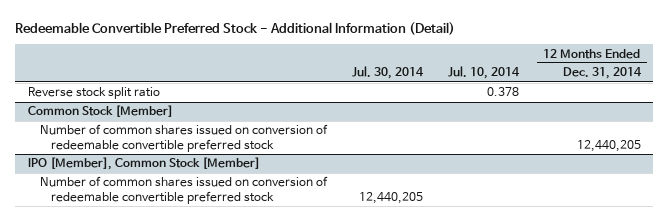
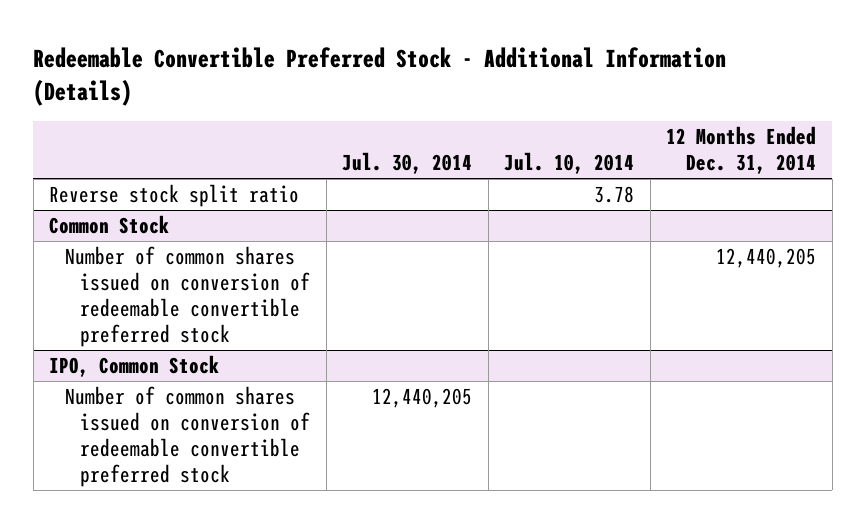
[15,21,456,35] Redeemable Convertible Preferred Stock - Additional Information (Detail) -> [33,46,727,106] Redeemable Convertible Preferred Stock - Additional Information (Details)
[486,87,519,97] 0.378 -> [594,186,635,204] 3.78
[27,105,173,118] Common Stock [Member] -> [49,215,170,235] Common Stock
[27,157,260,171] IPO [Member], Common Stock [Member] -> [49,355,220,378] IPO, Common Stock

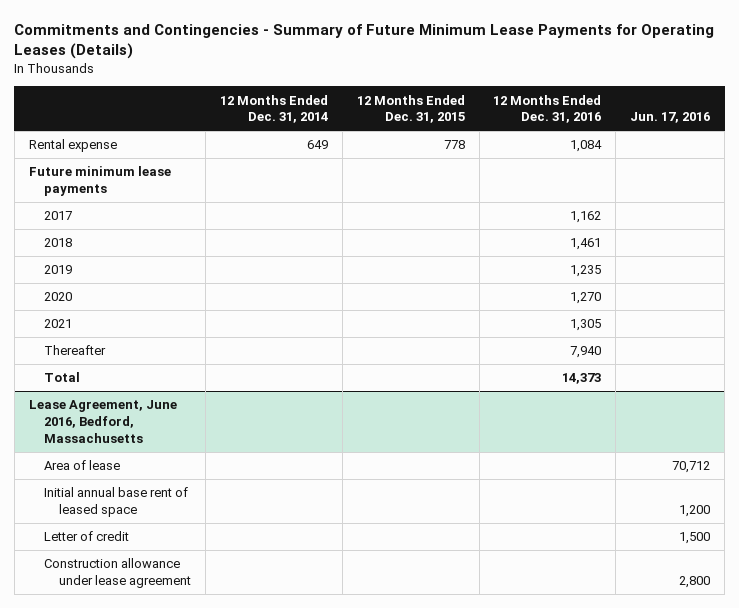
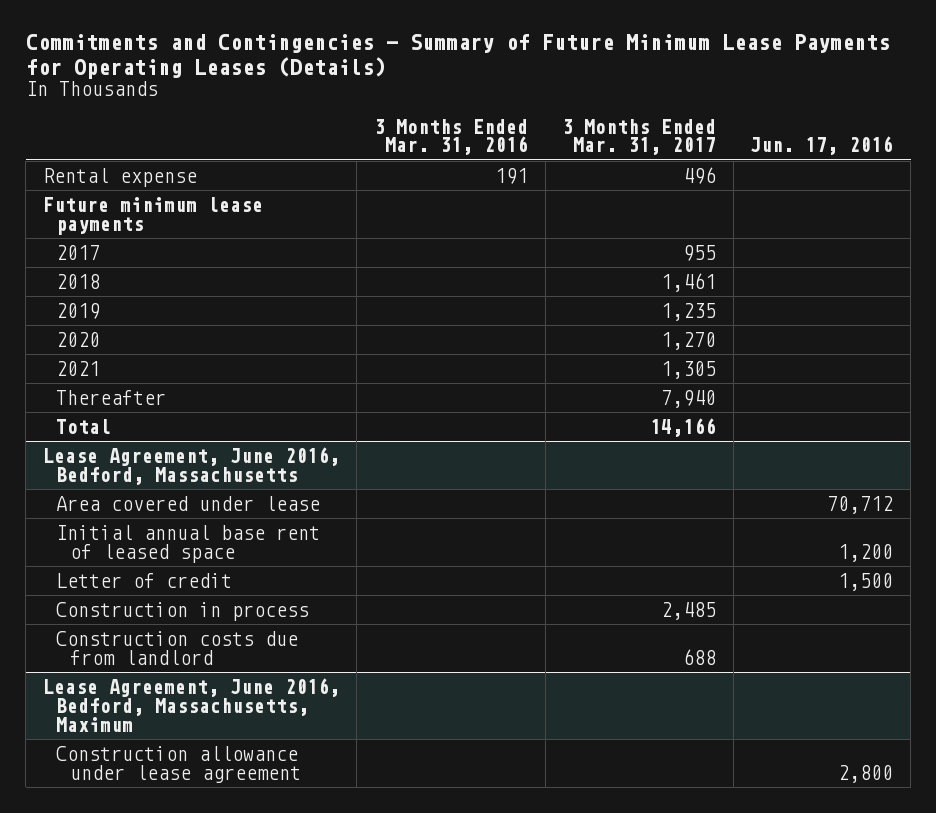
[219,94,328,124] 12 Months Ended Dec. 31, 2014 -> none
[356,94,465,124] 12 Months Ended Dec. 31, 2015 -> none
[493,94,602,124] 12 Months Ended Dec. 31, 2016 -> none
none -> [374,118,529,156] 3 Months Ended Mar. 31, 2016
none -> [562,118,717,156] 3 Months Ended Mar. 31, 2017
[43,460,120,471] Area of lease -> [56,495,321,511] Area covered under lease
[43,558,191,589] Construction allowance under lease agreement -> none
none -> [56,601,310,621] Construction in process
none -> [56,630,299,665] Construction costs due from landlord
none -> [42,677,340,732] Lease Agreement, June 2016, Bedford, Massachusetts, Maximum
none -> [56,745,301,783] Construction allowance under lease agreement

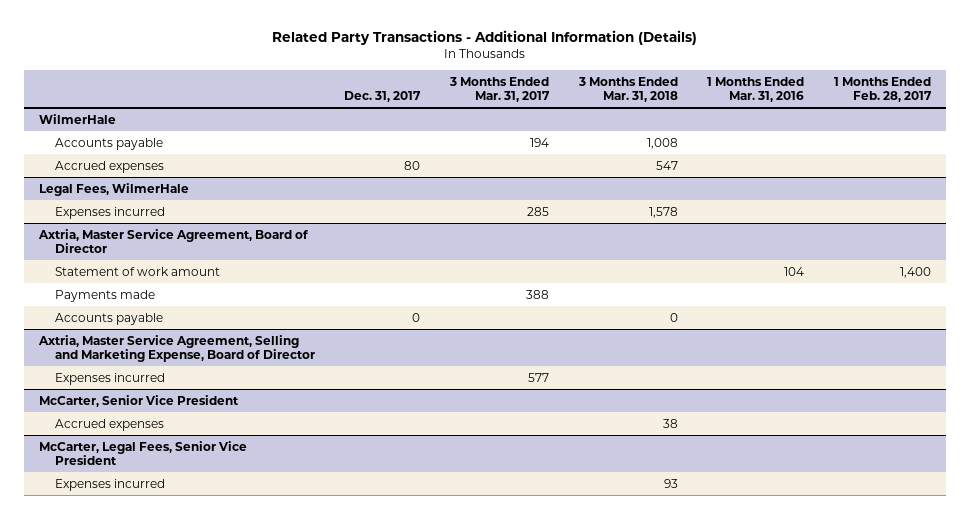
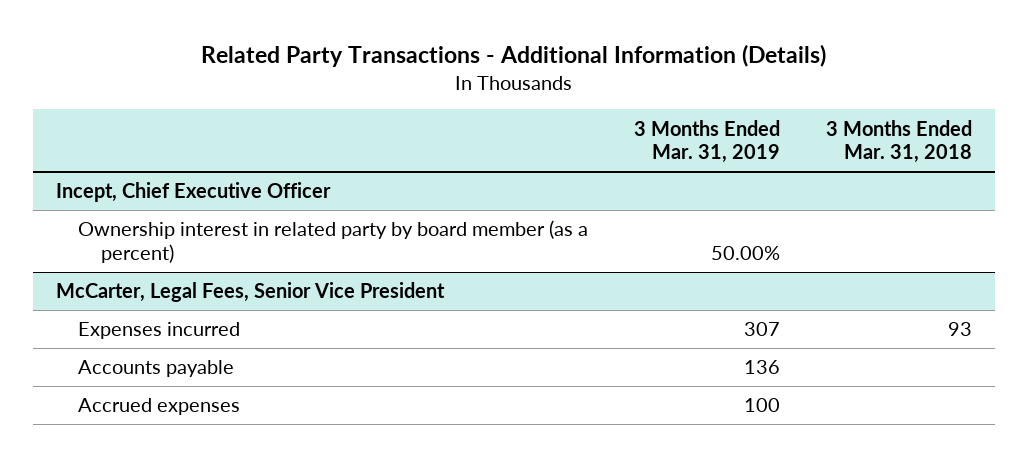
[344,91,422,103] Dec. 31, 2017 -> none
[449,76,551,103] 3 Months Ended Mar. 31, 2017 -> none
[707,76,805,103] 1 Months Ended Mar. 31, 2016 -> none
[834,76,933,103] 1 Months Ended Feb. 28, 2017 -> none
none -> [634,119,781,164] 3 Months Ended Mar. 31, 2019
[38,113,116,124] WilmerHale -> none
[54,137,163,150] Accounts payable -> none
[54,160,164,173] Accrued expenses -> none
[38,182,189,196] Legal Fees, WilmerHale -> none
[54,206,165,219] Expenses incurred -> none
[37,228,308,254] Axtria, Master Service Agreement, Board of Director -> none
[54,266,220,276] Statement of work amount -> none
[54,289,155,302] Payments made -> none
[54,312,163,325] Accounts payable -> none
[37,334,315,363] Axtria, Master Service Agreement, Selling and Marketing Expense, Board of Director -> none
[54,372,165,385] Expenses incurred -> none
[38,394,239,407] McCarter, Senior Vice President -> none
[54,418,164,431] Accrued expenses -> none
none -> [55,182,331,203] Incept, Chief Executive Officer
none -> [78,220,589,263] Ownership interest in related party by board member (as a percent)
none -> [78,360,235,378] Accounts payable
none -> [78,398,241,416] Accrued expenses

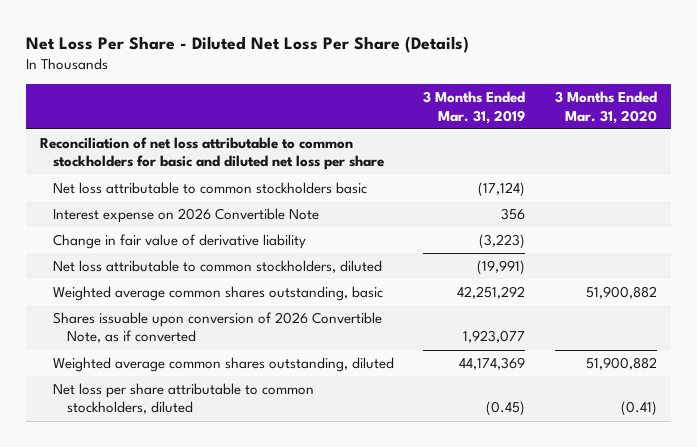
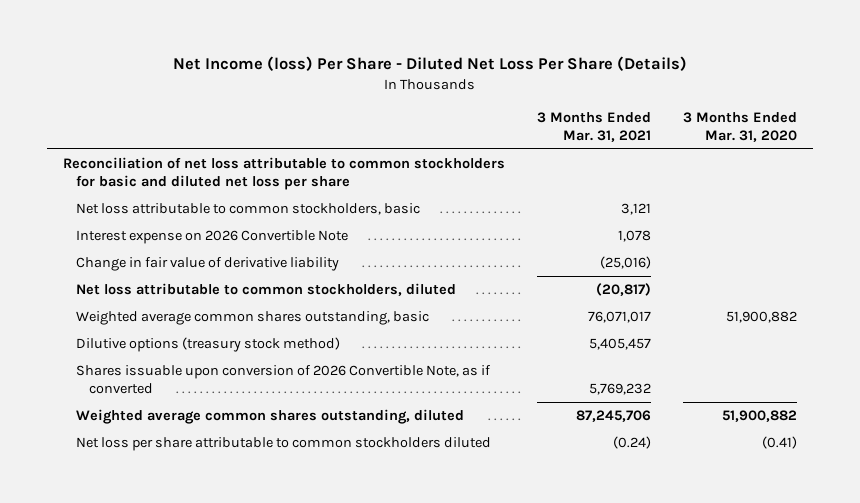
[25,35,469,53] Net Loss Per Share - Diluted Net Loss Per Share (Details) -> [172,56,687,72] Net Income (loss) Per Share - Diluted Net Loss Per Share (Details)
[423,91,526,124] 3 Months Ended Mar. 31, 2019 -> none
none -> [536,111,651,142] 3 Months Ended Mar. 31, 2021
[53,181,368,194] Net loss attributable to common stockholders basic -> [76,203,421,216] Net loss attributable to common stockholders, basic
none -> [76,337,341,353] Dilutive options (treasury stock method)
[53,382,315,415] Net loss per share attributable to common stockholders, diluted -> [76,437,492,452] Net loss per share attributable to common stockholders diluted

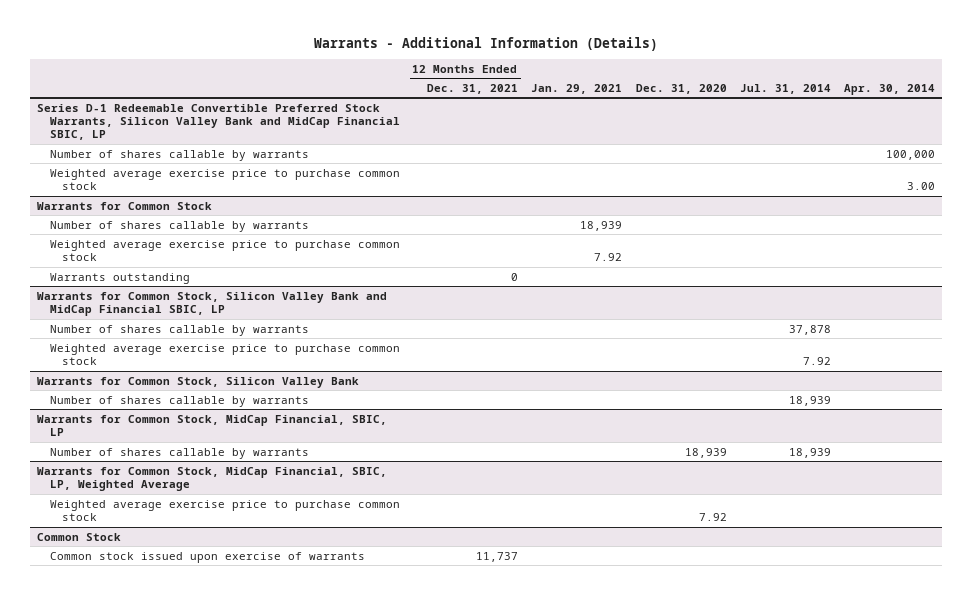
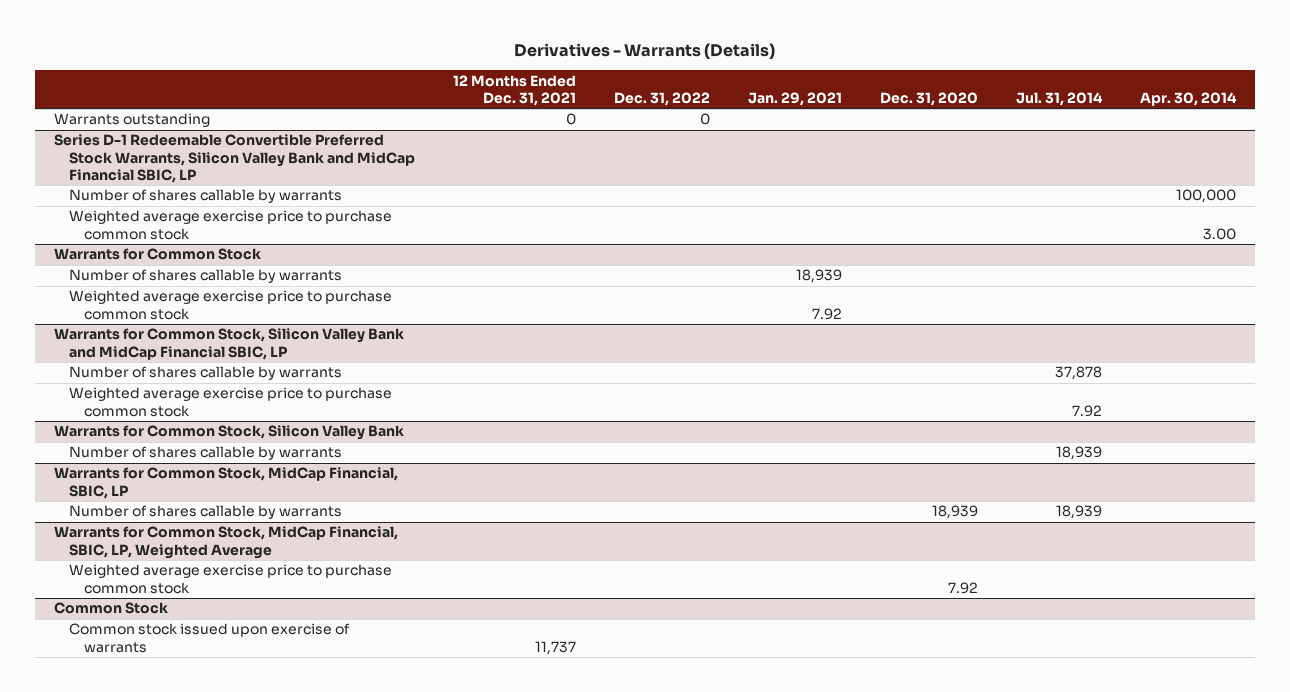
[314,36,659,51] Warrants - Additional Information (Details) -> [513,43,775,60] Derivatives - Warrants (Details)
none -> [614,92,711,107] Dec. 31, 2022
none -> [53,113,210,128] Warrants outstanding
[49,272,190,284] Warrants outstanding -> none

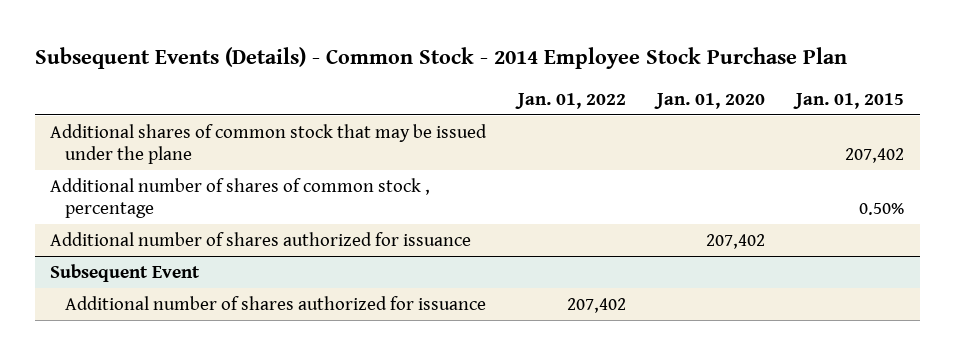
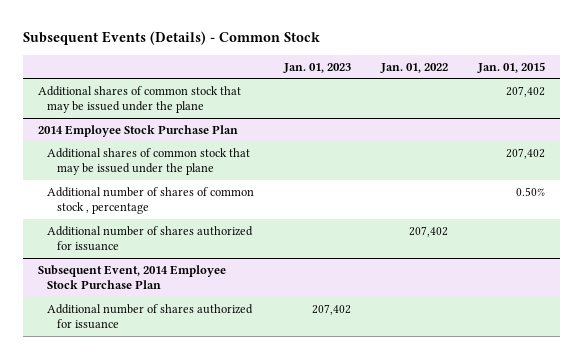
[34,47,847,70] Subsequent Events (Details) - Common Stock - 2014 Employee Stock Purchase Plan -> [22,31,320,46] Subsequent Events (Details) - Common Stock
[653,92,765,109] Jan. 01, 2020 -> none
none -> [283,62,352,73] Jan. 01, 2023
[50,177,431,219] Additional number of shares of common stock , percentage -> none
[50,231,472,246] Additional number of shares authorized for issuance -> none
[50,263,201,282] Subsequent Event -> [37,124,238,137] 2014 Employee Stock Purchase Plan
none -> [47,147,251,175] Additional shares of common stock that may be issued under the plane
none -> [47,186,255,214] Additional number of shares of common stock , percentage
none -> [37,264,226,289] Subsequent Event, 2014 Employee Stock Purchase Plan
none -> [47,303,254,329] Additional number of shares authorized for issuance

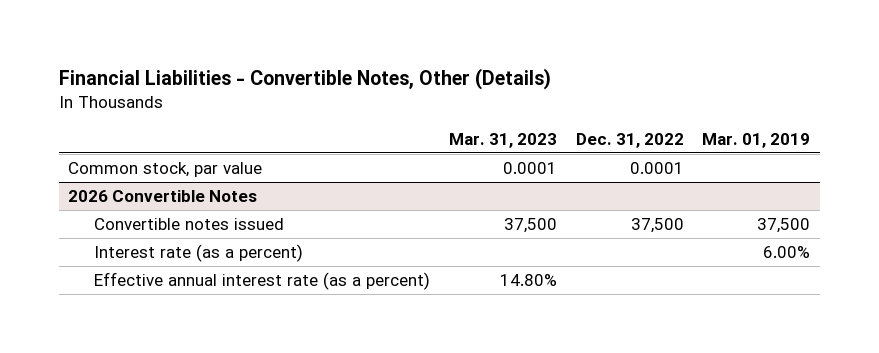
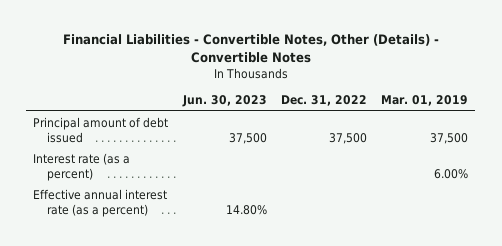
[58,68,551,91] Financial Liabilities - Convertible Notes, Other (Details) -> [62,34,439,64] Financial Liabilities - Convertible Notes, Other (Details) - Convertible Notes
[449,132,558,148] Mar. 31, 2023 -> none
none -> [181,95,267,108] Jun. 30, 2023
[68,161,263,177] Common stock, par value -> none
[68,189,258,202] 2026 Convertible Notes -> none
[94,217,285,230] Convertible notes issued -> none
[94,243,304,262] Interest rate (as a percent) -> none
[94,271,431,290] Effective annual interest rate (as a percent) -> none
none -> [33,116,169,143] Principal amount of debt issued
none -> [33,152,131,181] Interest rate (as a percent)
none -> [33,188,168,217] Effective annual interest rate (as a percent)

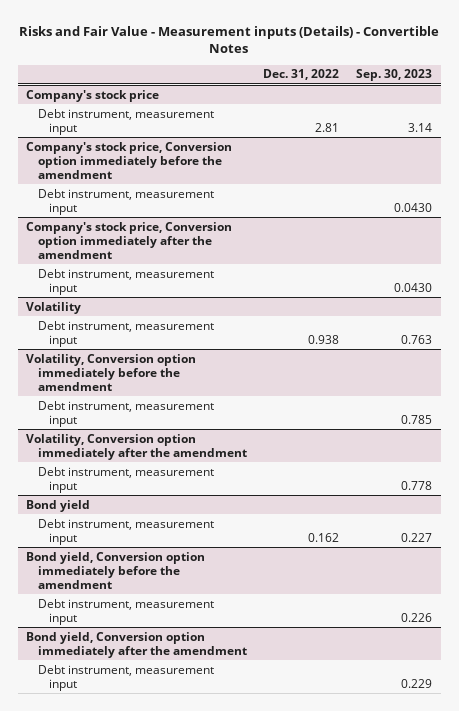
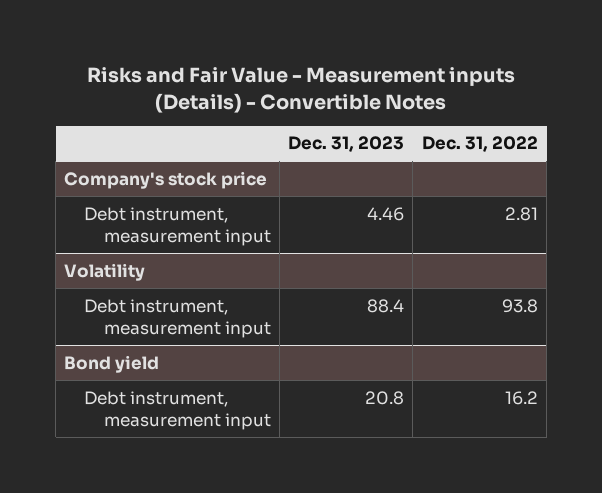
[356,69,433,82] Sep. 30, 2023 -> none
none -> [288,136,405,153] Dec. 31, 2023
[26,141,233,179] Company's stock price, Conversion option immediately before the amendment -> none
[37,188,214,215] Debt instrument, measurement input -> none
[26,221,233,259] Company's stock price, Conversion option immediately after the amendment -> none
[37,268,214,295] Debt instrument, measurement input -> none
[26,353,197,391] Volatility, Conversion option immediately before the amendment -> none
[37,400,214,427] Debt instrument, measurement input -> none
[26,433,247,460] Volatility, Conversion option immediately after the amendment -> none
[37,466,214,493] Debt instrument, measurement input -> none
[308,334,340,344] 0.938 -> [501,298,538,313] 93.8
[26,551,206,589] Bond yield, Conversion option immediately before the amendment -> none
[37,598,214,625] Debt instrument, measurement input -> none
[26,631,247,658] Bond yield, Conversion option immediately after the amendment -> none
[37,664,214,691] Debt instrument, measurement input -> none
[308,532,340,542] 0.162 -> [504,390,538,405] 16.2

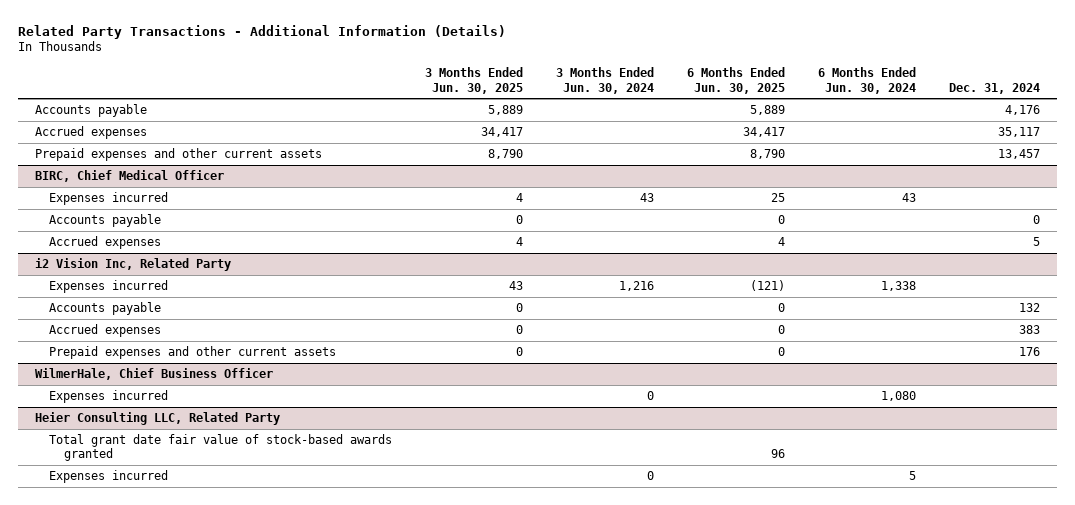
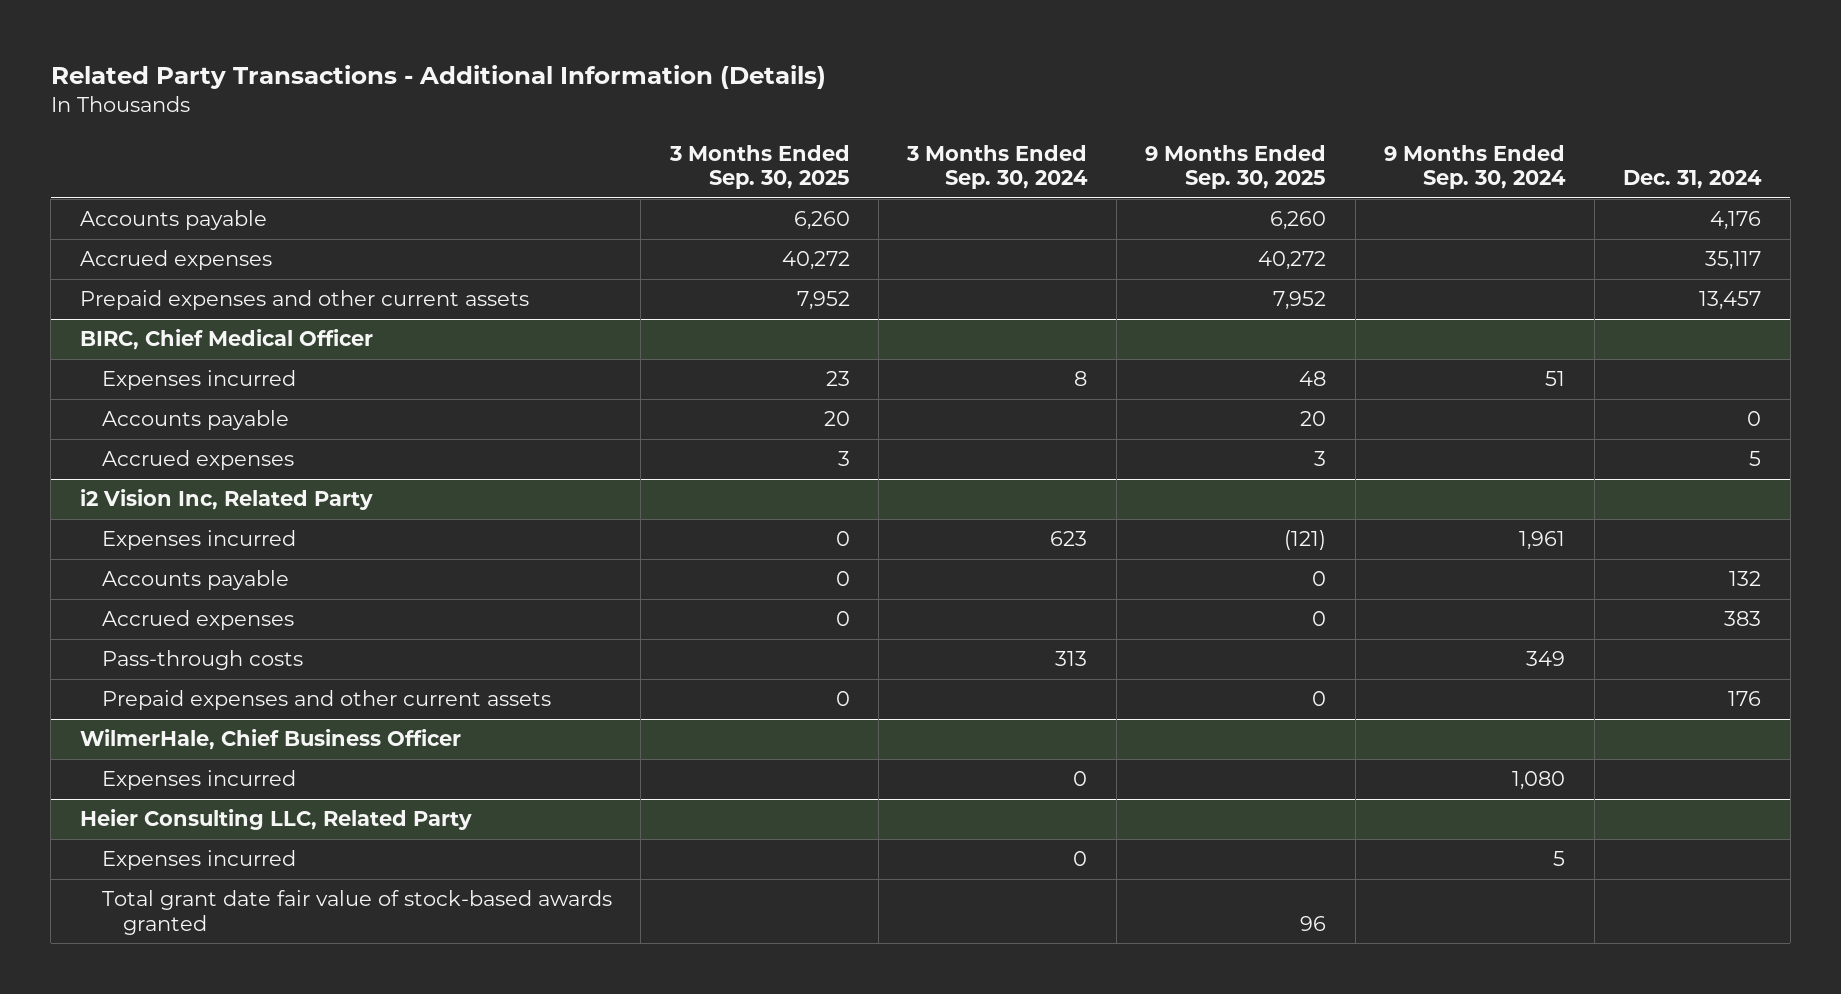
[425,67,524,94] 3 Months Ended Jun. 30, 2025 -> none
[556,67,655,94] 3 Months Ended Jun. 30, 2024 -> none
[687,67,786,94] 6 Months Ended Jun. 30, 2025 -> none
[818,67,917,94] 6 Months Ended Jun. 30, 2024 -> none
none -> [668,144,850,190] 3 Months Ended Sep. 30, 2025
none -> [906,144,1089,190] 3 Months Ended Sep. 30, 2024
none -> [1145,144,1327,190] 9 Months Ended Sep. 30, 2025
none -> [1384,144,1567,190] 9 Months Ended Sep. 30, 2024
none -> [101,650,303,671] Pass-through costs
[49,434,393,462] Total grant date fair value of stock-based awards granted -> [101,890,612,935] Total grant date fair value of stock-based awards granted

